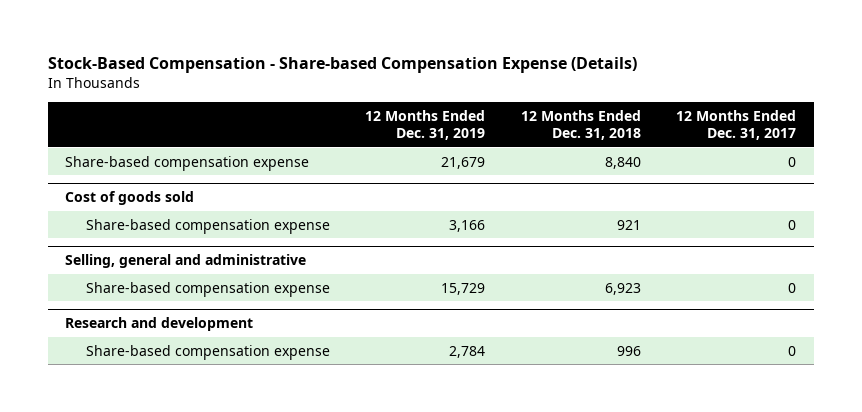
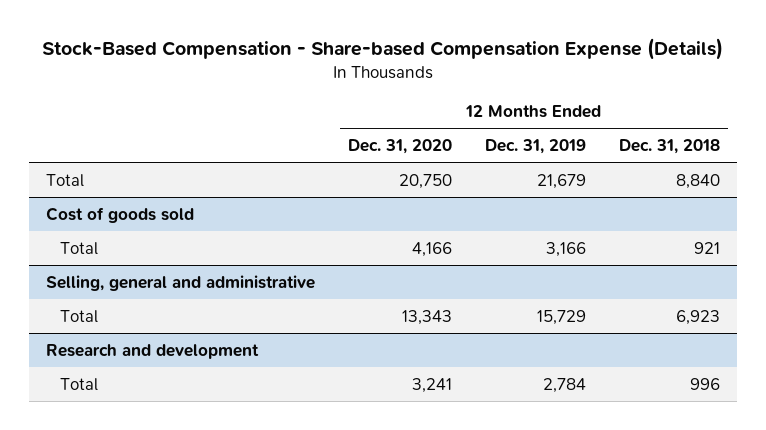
[676,110,797,140] 12 Months Ended Dec. 31, 2017 -> none
none -> [347,139,452,155] Dec. 31, 2020
[65,155,310,171] Share-based compensation expense -> [45,173,84,187] Total
[85,218,330,234] Share-based compensation expense -> [60,241,99,255] Total
[85,281,330,297] Share-based compensation expense -> [60,309,99,323] Total
[85,344,330,360] Share-based compensation expense -> [60,377,99,391] Total

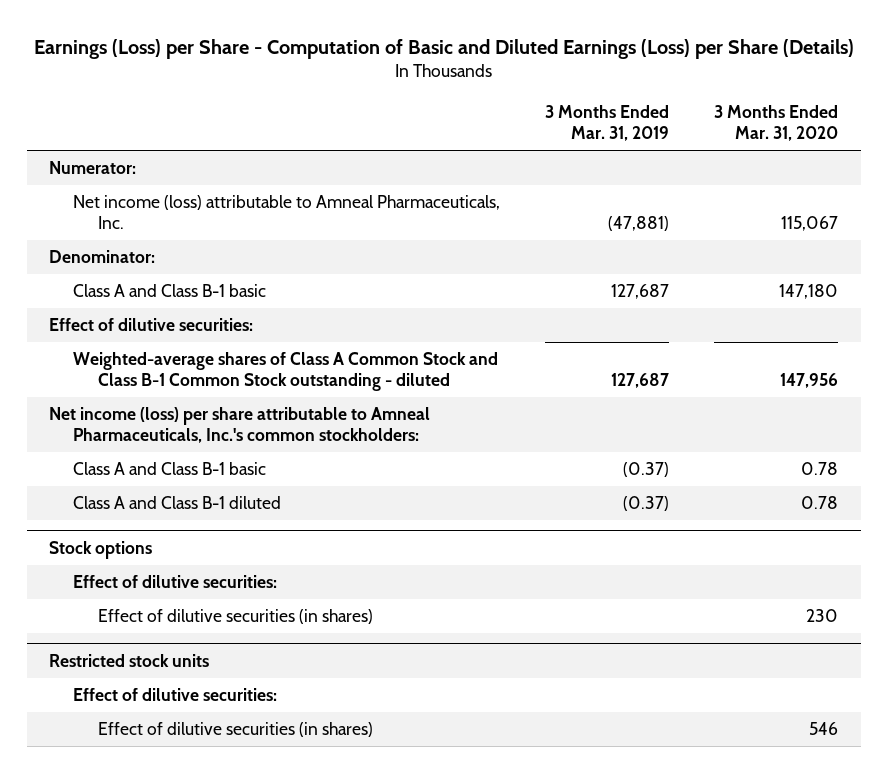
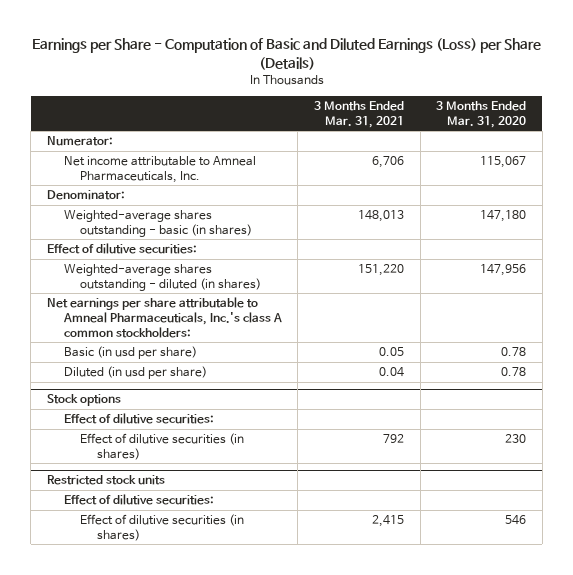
[33,38,854,59] Earnings (Loss) per Share - Computation of Basic and Diluted Earnings (Loss) per Share (Details) -> [31,38,541,70] Earnings per Share - Computation of Basic and Diluted Earnings (Loss) per Share (Details)
[545,104,670,141] 3 Months Ended Mar. 31, 2019 -> none
none -> [313,101,404,128] 3 Months Ended Mar. 31, 2021
[73,195,501,230] Net income (loss) attributable to Amneal Pharmaceuticals, Inc. -> [63,156,256,183] Net income attributable to Amneal Pharmaceuticals, Inc.
[73,284,267,298] Class A and Class B-1 basic -> [63,210,253,237] Weighted-average shares outstanding - basic (in shares)
[73,352,499,392] Weighted-average shares of Class A Common Stock and Class B-1 Common Stock outstanding - diluted -> [63,264,262,291] Weighted-average shares outstanding - diluted (in shares)
[49,407,431,444] Net income (loss) per share attributable to Amneal Pharmaceuticals, Inc.'s common stockholders: -> [47,297,282,338] Net earnings per share attributable to Amneal Pharmaceuticals, Inc.'s class A common stockholders:
[73,462,267,476] Class A and Class B-1 basic -> [63,346,197,360] Basic (in usd per share)
[73,496,282,510] Class A and Class B-1 diluted -> [63,366,207,380] Diluted (in usd per share)

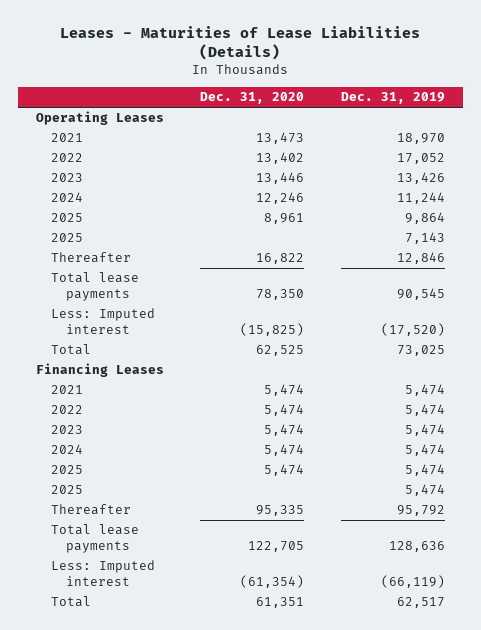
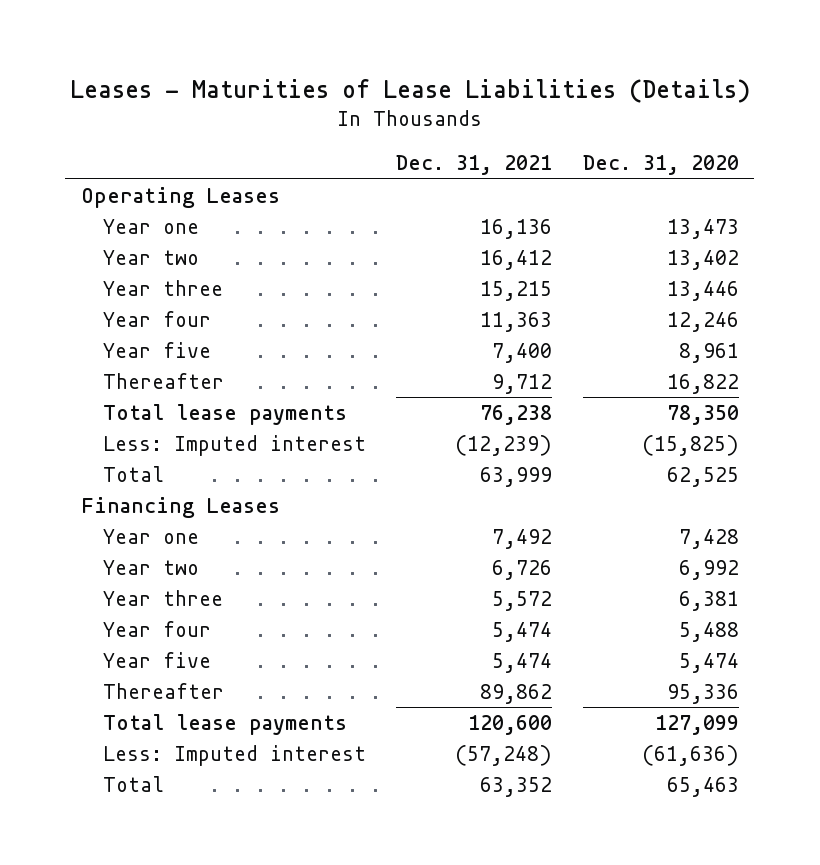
[340,92,445,105] Dec. 31, 2019 -> none
none -> [396,155,553,176] Dec. 31, 2021
[51,233,84,243] 2025 -> none
[51,133,84,143] 2021 -> [102,218,199,234] Year one
[51,153,84,163] 2022 -> [102,249,199,265] Year two
[51,173,84,183] 2023 -> [102,279,223,296] Year three
[51,192,84,203] 2024 -> [102,310,211,327] Year four
[51,213,84,223] 2025 -> [102,341,211,358] Year five
[51,385,84,395] 2021 -> none
[51,405,84,415] 2022 -> none
[51,425,84,435] 2023 -> none
[51,444,84,455] 2024 -> none
[51,485,84,495] 2025 -> none
none -> [102,528,199,544] Year one
none -> [102,559,199,575] Year two
none -> [102,589,223,606] Year three
none -> [102,620,211,637] Year four
[51,465,84,475] 2025 -> [102,651,211,668] Year five
[256,505,305,517] 95,335 -> [667,683,740,704] 95,336
[248,540,305,552] 122,705 -> [655,714,740,735] 127,099
[240,574,305,588] (61,354) -> [642,744,740,766] (61,636)
[256,597,305,609] 61,351 -> [667,776,740,797] 65,463

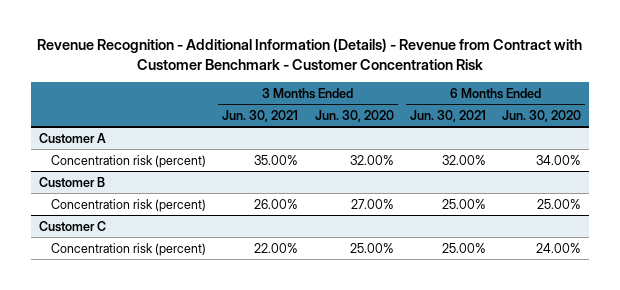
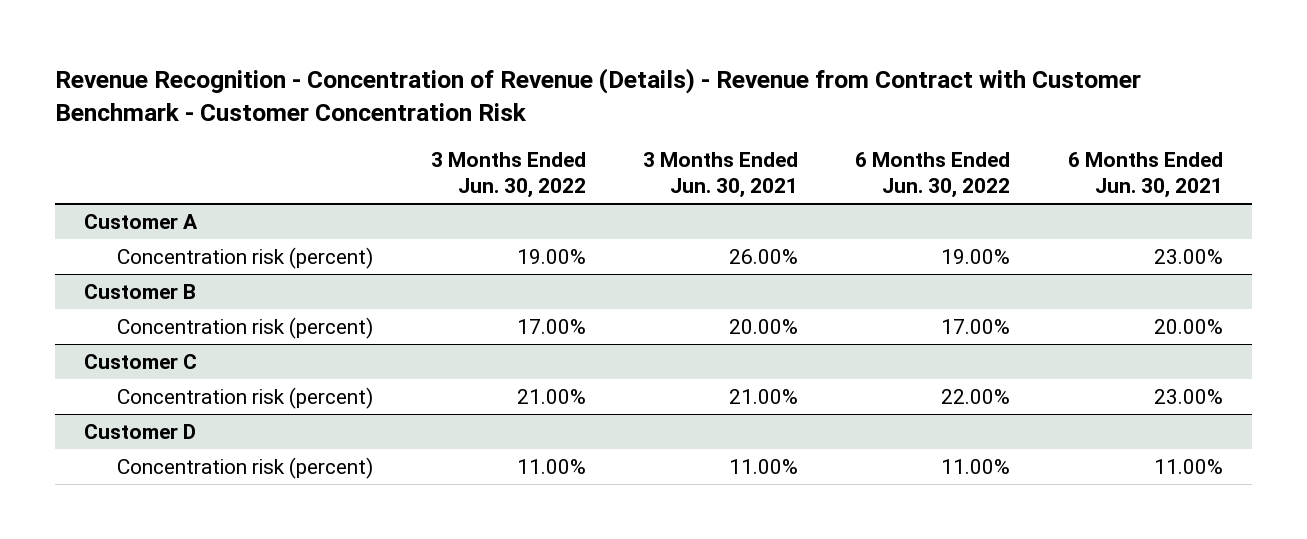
[37,38,583,70] Revenue Recognition - Additional Information (Details) - Revenue from Contract with Customer Benchmark - Customer Concentration Risk -> [54,67,1141,121] Revenue Recognition - Concentration of Revenue (Details) - Revenue from Contract with Customer Benchmark - Customer Concentration Risk
[314,109,394,122] Jun. 30, 2020 -> none
[502,109,582,122] Jun. 30, 2020 -> none
none -> [430,151,586,199] 3 Months Ended Jun. 30, 2022
none -> [855,151,1011,199] 6 Months Ended Jun. 30, 2022
[254,154,299,165] 35.00% -> [728,249,798,265] 26.00%
[441,154,486,165] 32.00% -> [1153,249,1223,265] 23.00%
[254,198,299,209] 26.00% -> [728,319,798,335] 20.00%
[441,198,486,209] 25.00% -> [1153,319,1223,335] 20.00%
[254,242,299,253] 22.00% -> [728,389,798,405] 21.00%
[441,242,486,253] 25.00% -> [1153,389,1223,405] 23.00%
none -> [83,424,196,440] Customer D
none -> [117,457,374,480] Concentration risk (percent)

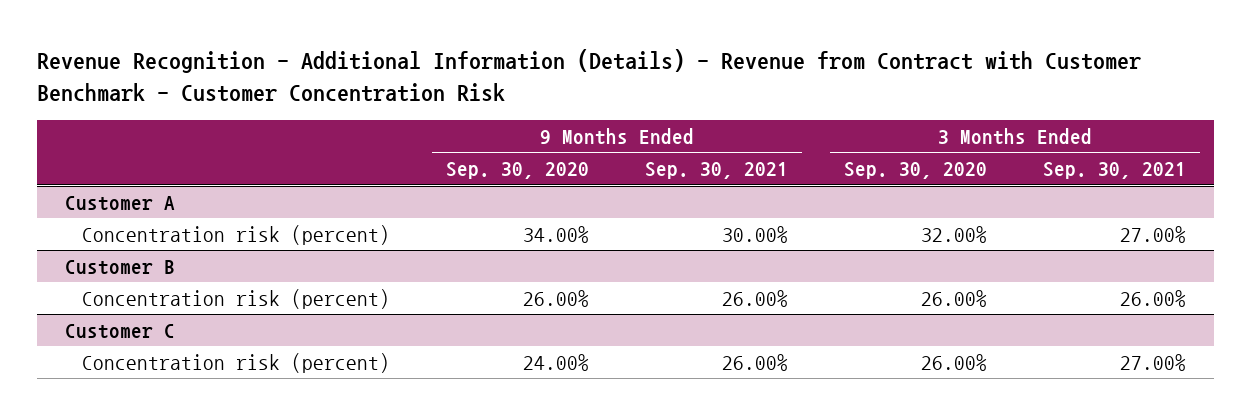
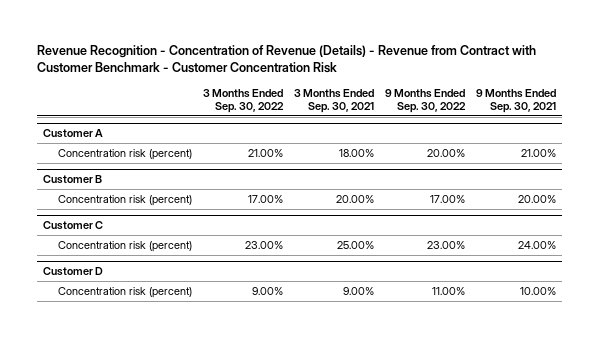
[36,49,1141,102] Revenue Recognition - Additional Information (Details) - Revenue from Contract with Customer Benchmark - Customer Concentration Risk -> [37,44,537,73] Revenue Recognition - Concentration of Revenue (Details) - Revenue from Contract with Customer Benchmark - Customer Concentration Risk
[446,161,590,179] Sep. 30, 2020 -> none
[844,161,988,179] Sep. 30, 2020 -> none
none -> [203,88,285,113] 3 Months Ended Sep. 30, 2022
none -> [385,88,467,113] 9 Months Ended Sep. 30, 2022
[722,225,789,243] 30.00% -> [521,148,557,157] 21.00%
[1120,225,1187,243] 27.00% -> [339,148,375,157] 18.00%
[722,289,789,307] 26.00% -> [518,194,557,203] 20.00%
[1120,289,1187,307] 26.00% -> [336,194,375,203] 20.00%
[722,353,789,371] 26.00% -> [518,240,557,249] 24.00%
[1120,353,1187,371] 27.00% -> [337,240,375,249] 25.00%
none -> [42,267,103,277] Customer D
none -> [58,286,193,298] Concentration risk (percent)

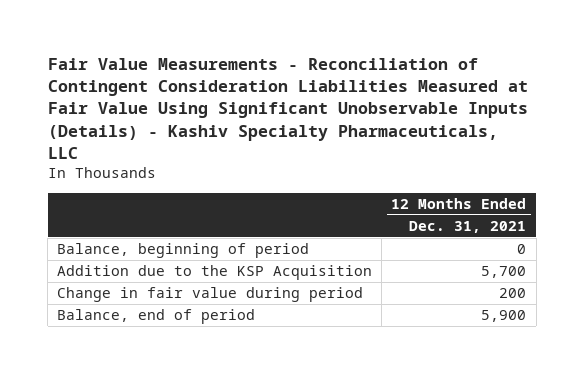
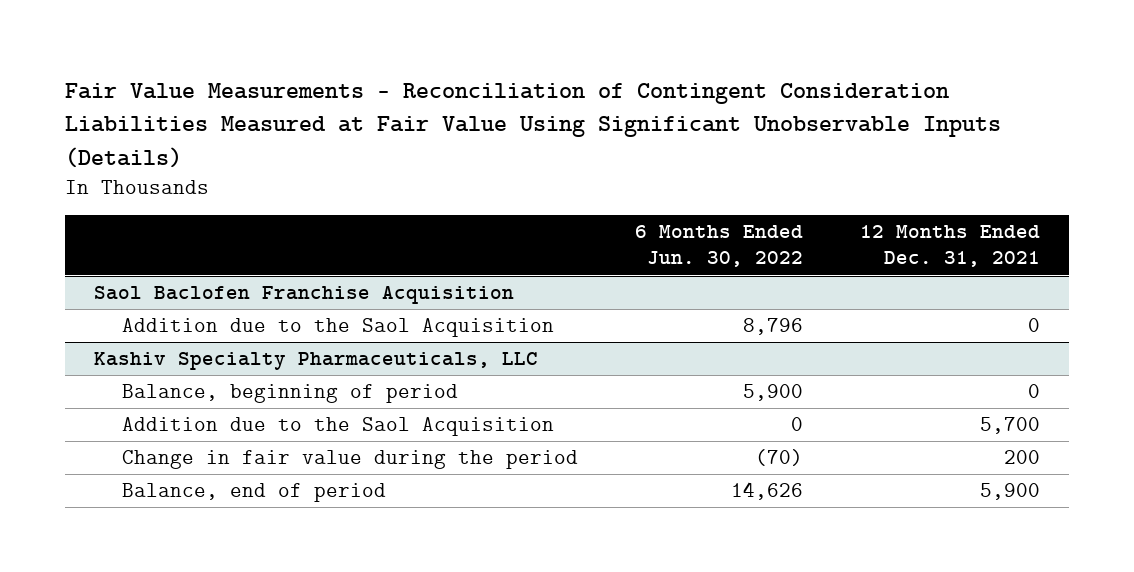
[47,57,528,159] Fair Value Measurements - Reconciliation of Contingent Consideration Liabilities Measured at Fair Value Using Significant Unobservable Inputs (Details) - Kashiv Specialty Pharmaceuticals, LLC -> [64,83,1001,168] Fair Value Measurements - Reconciliation of Contingent Consideration Liabilities Measured at Fair Value Using Significant Unobservable Inputs (Details)
none -> [635,225,804,268] 6 Months Ended Jun. 30, 2022
none -> [93,286,514,305] Saol Baclofen Franchise Acquisition
none -> [121,318,554,338] Addition due to the Saol Acquisition
none -> [93,352,538,371] Kashiv Specialty Pharmaceuticals, LLC
[57,265,373,281] Addition due to the KSP Acquisition -> [121,417,554,437] Addition due to the Saol Acquisition
[57,287,364,303] Change in fair value during period -> [121,450,578,470] Change in fair value during the period

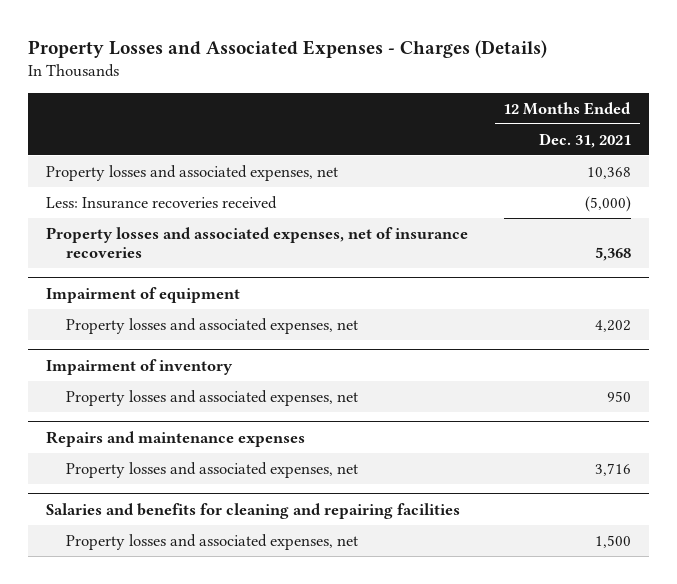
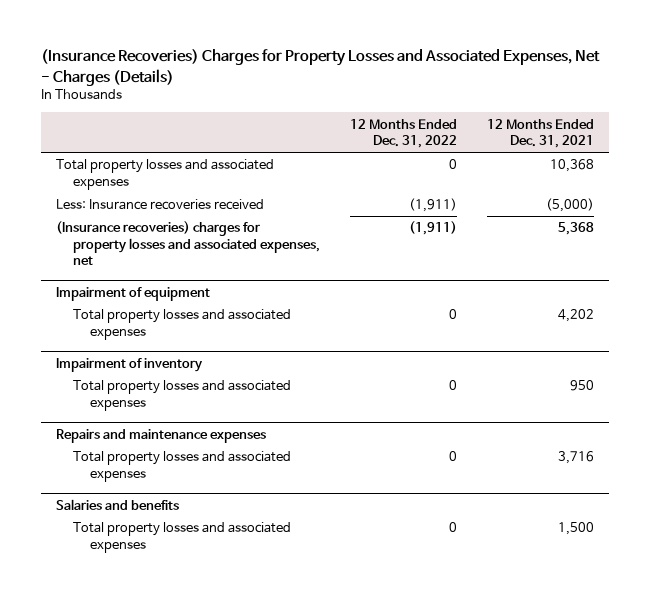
[28,39,548,58] Property Losses and Associated Expenses - Charges (Details) -> [40,49,600,86] (Insurance Recoveries) Charges for Property Losses and Associated Expenses, Net - Charges (Details)
none -> [349,118,457,149] 12 Months Ended Dec. 31, 2022
[46,164,339,181] Property losses and associated expenses, net -> [55,159,274,190] Total property losses and associated expenses
[46,226,469,259] Property losses and associated expenses, net of insurance recoveries -> [55,221,320,266] (Insurance recoveries) charges for property losses and associated expenses, net
[65,317,358,334] Property losses and associated expenses, net -> [72,309,291,340] Total property losses and associated expenses
[65,389,358,406] Property losses and associated expenses, net -> [72,380,291,411] Total property losses and associated expenses
[65,461,358,478] Property losses and associated expenses, net -> [72,451,291,482] Total property losses and associated expenses
[46,502,461,519] Salaries and benefits for cleaning and repairing facilities -> [55,498,179,510] Salaries and benefits
[65,533,358,550] Property losses and associated expenses, net -> [72,522,291,553] Total property losses and associated expenses

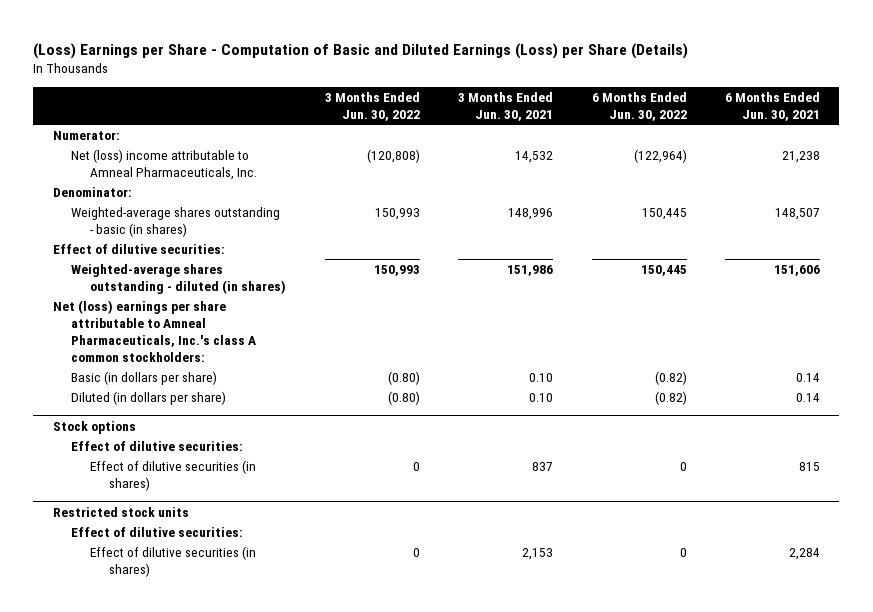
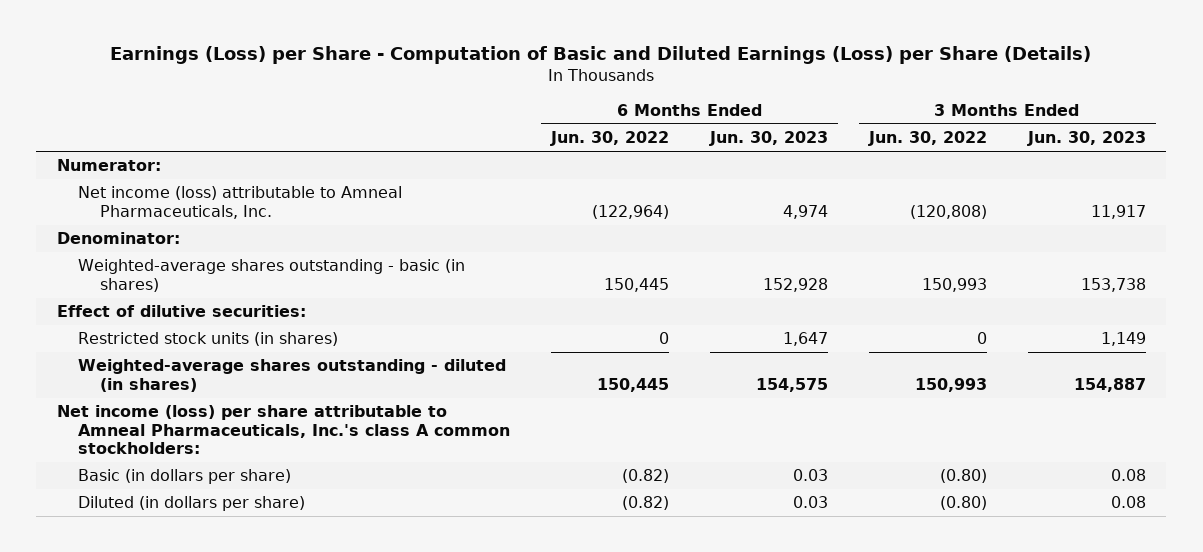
[33,42,689,59] (Loss) Earnings per Share - Computation of Basic and Diluted Earnings (Loss) per Share (Details) -> [110,46,1092,65] Earnings (Loss) per Share - Computation of Basic and Diluted Earnings (Loss) per Share (Details)
[458,91,554,121] 3 Months Ended Jun. 30, 2021 -> none
[724,91,820,121] 6 Months Ended Jun. 30, 2021 -> none
none -> [709,131,829,147] Jun. 30, 2023
none -> [1026,131,1146,147] Jun. 30, 2023
[71,149,258,180] Net (loss) income attributable to Amneal Pharmaceuticals, Inc. -> [78,186,403,219] Net income (loss) attributable to Amneal Pharmaceuticals, Inc.
none -> [78,332,339,347] Restricted stock units (in shares)
[52,300,257,362] Net (loss) earnings per share attributable to Amneal Pharmaceuticals, Inc.'s class A common stockholders: -> [56,405,511,455] Net income (loss) per share attributable to Amneal Pharmaceuticals, Inc.'s class A common stockholders:
[52,420,136,434] Stock options -> none
[71,441,244,452] Effect of dilutive securities: -> none
[90,460,257,491] Effect of dilutive securities (in shares) -> none
[52,506,189,517] Restricted stock units -> none
[71,527,244,538] Effect of dilutive securities: -> none
[90,546,257,577] Effect of dilutive securities (in shares) -> none

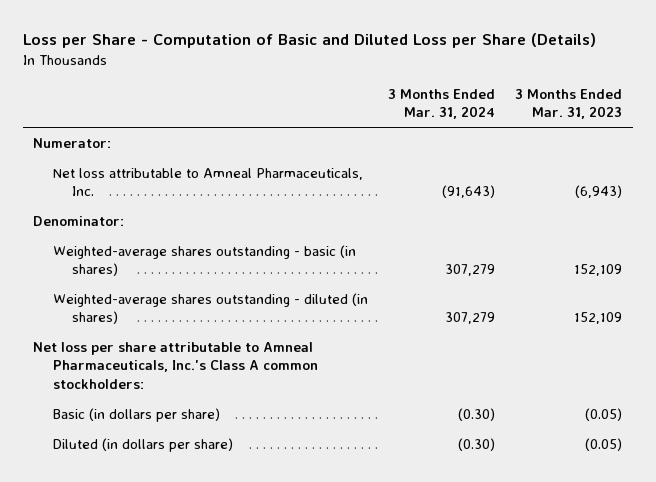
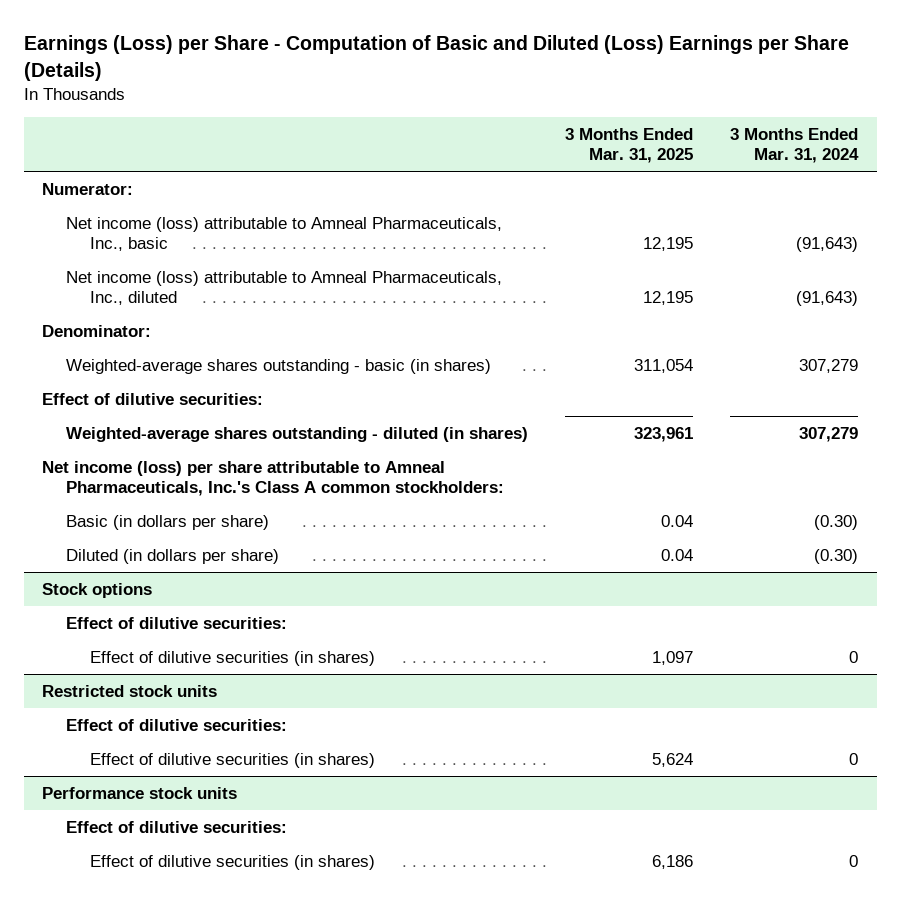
[23,33,597,49] Loss per Share - Computation of Basic and Diluted Loss per Share (Details) -> [23,35,849,82] Earnings (Loss) per Share - Computation of Basic and Diluted (Loss) Earnings per Share (Details)
[515,88,623,120] 3 Months Ended Mar. 31, 2023 -> none
none -> [565,127,694,164] 3 Months Ended Mar. 31, 2025
[52,167,363,197] Net loss attributable to Amneal Pharmaceuticals, Inc. -> [65,216,502,251] Net income (loss) attributable to Amneal Pharmaceuticals, Inc., basic
none -> [65,270,502,305] Net income (loss) attributable to Amneal Pharmaceuticals, Inc., diluted
none -> [42,392,264,405] Effect of dilutive securities:
[33,341,318,389] Net loss per share attributable to Amneal Pharmaceuticals, Inc.'s Class A common stockholders: -> [42,460,504,496] Net income (loss) per share attributable to Amneal Pharmaceuticals, Inc.'s Class A common stockholders:
none -> [42,582,153,598] Stock options
none -> [65,616,287,629] Effect of dilutive securities:
none -> [89,650,375,666] Effect of dilutive securities (in shares)
none -> [42,684,218,697] Restricted stock units
none -> [65,718,287,731] Effect of dilutive securities:
none -> [89,752,375,768] Effect of dilutive securities (in shares)
none -> [42,786,238,799] Performance stock units
none -> [65,820,287,833] Effect of dilutive securities:
none -> [89,854,375,870] Effect of dilutive securities (in shares)

